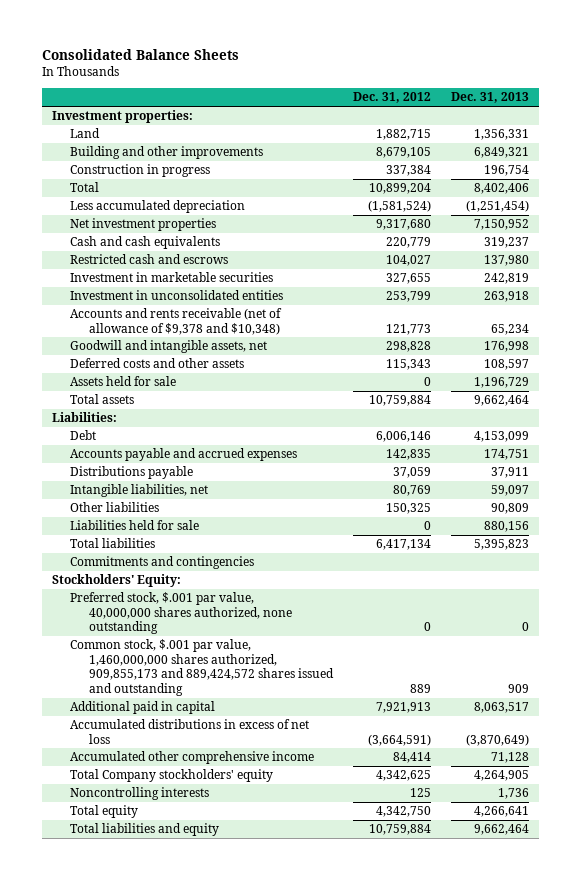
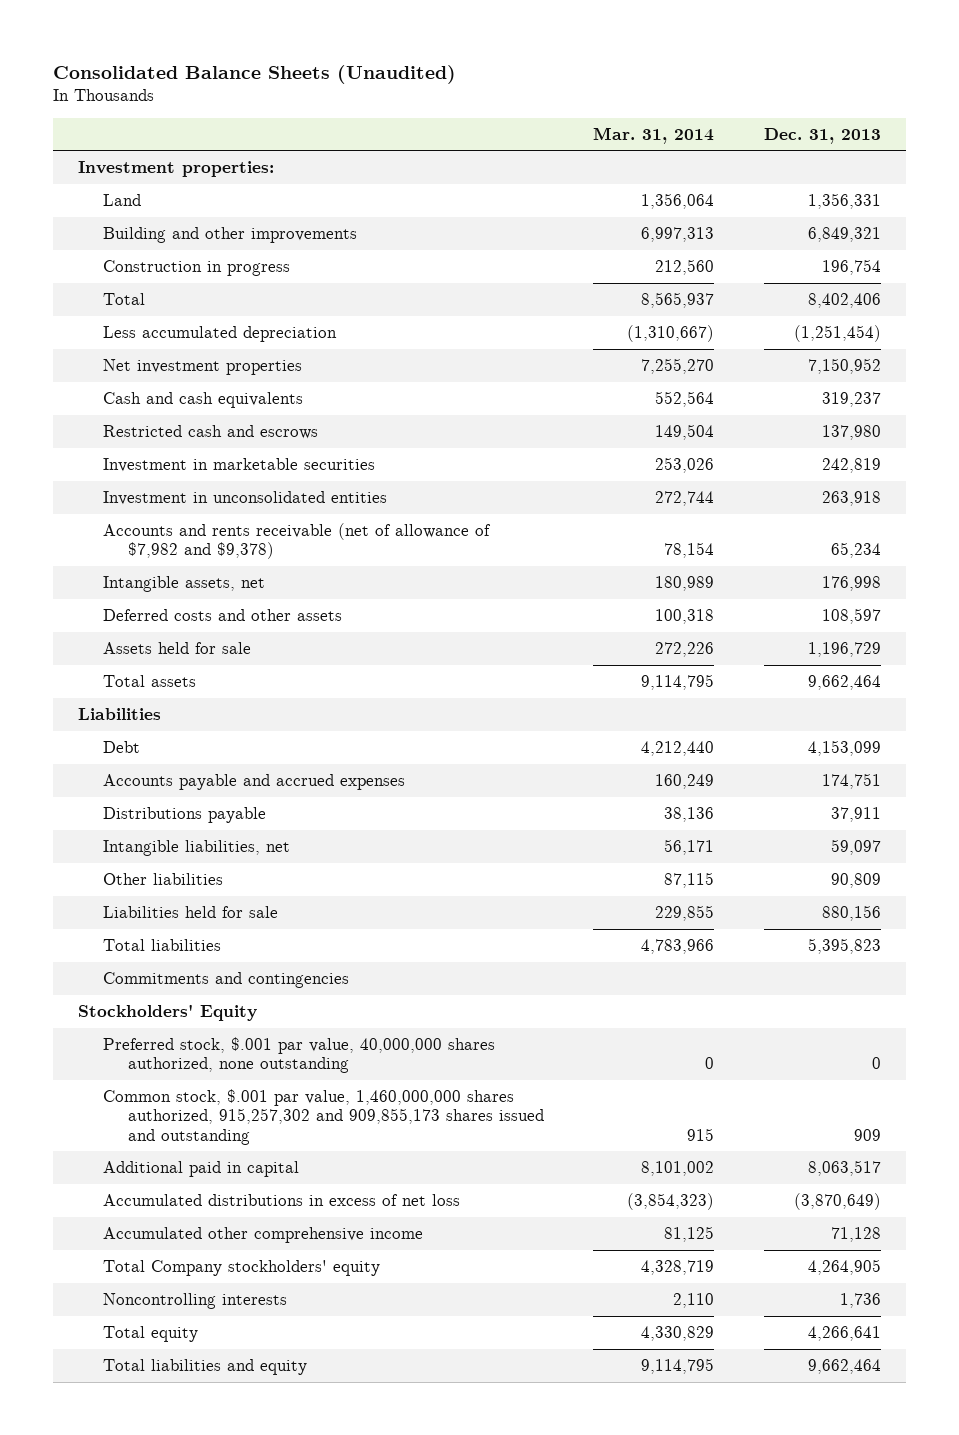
[41,49,239,61] Consolidated Balance Sheets -> [52,64,456,84] Consolidated Balance Sheets (Unaudited)
[353,92,432,104] Dec. 31, 2012 -> none
none -> [593,126,715,144] Mar. 31, 2014
[70,308,283,335] Accounts and rents receivable (net of allowance of $9,378 and $10,348) -> [102,523,491,560] Accounts and rents receivable (net of allowance of $7,982 and $9,378)
[70,340,268,354] Goodwill and intangible assets, net -> [102,576,265,593] Intangible assets, net
[51,412,117,423] Liabilities: -> [77,708,161,721] Liabilities
[51,574,181,588] Stockholders' Equity: -> [77,1004,257,1022] Stockholders' Equity
[70,639,335,697] Common stock, $.001 par value, 1,460,000,000 shares authorized, 909,855,173 and 889,424,572 shares issued and outstanding -> [102,1089,544,1145] Common stock, $.001 par value, 1,460,000,000 shares authorized, 915,257,302 and 909,855,173 shares issued and outstanding

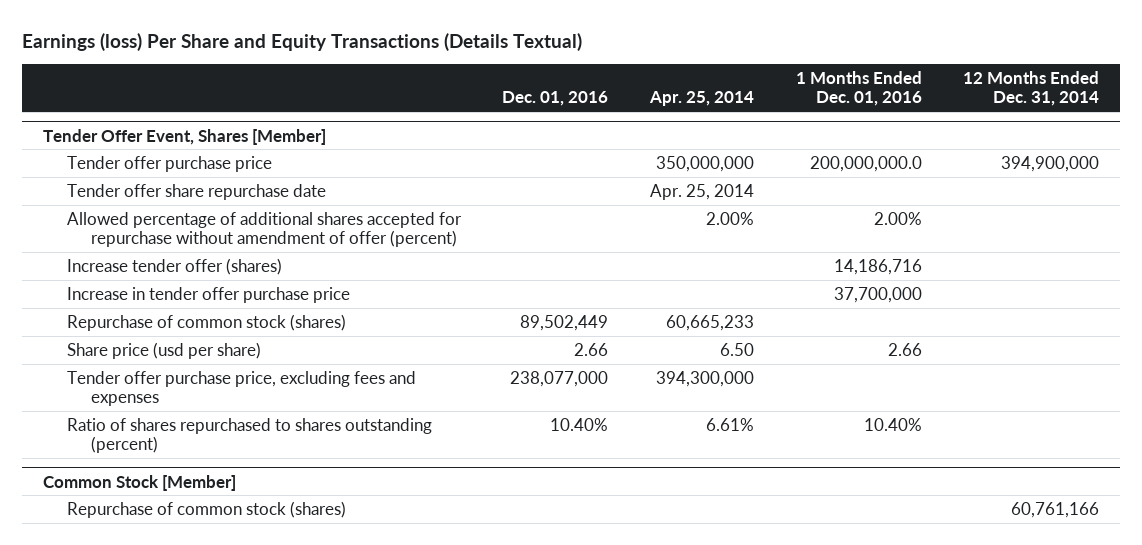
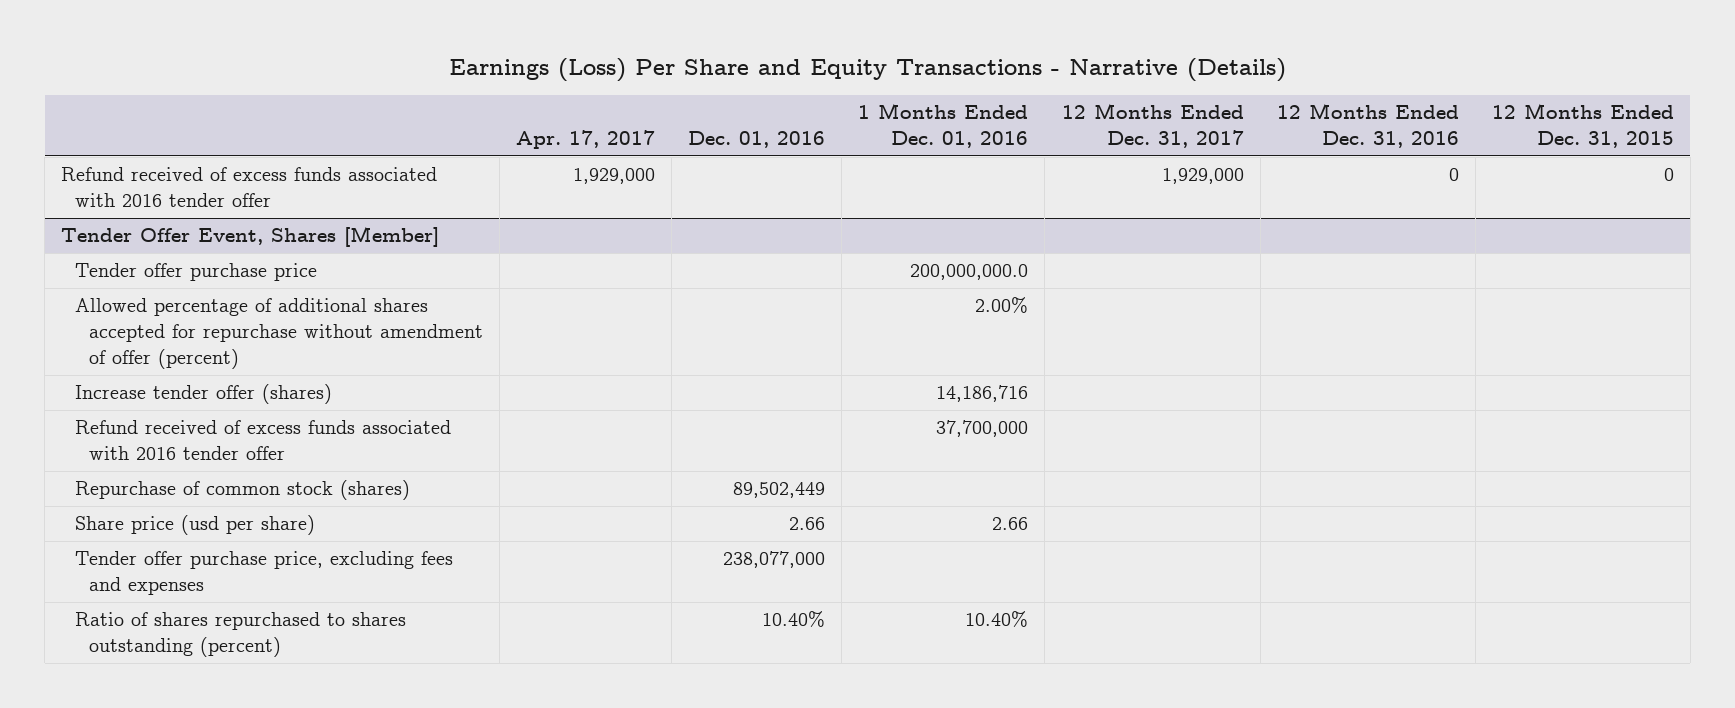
[21,32,582,51] Earnings (loss) Per Share and Equity Transactions (Details Textual) -> [448,58,1286,83] Earnings (Loss) Per Share and Equity Transactions - Narrative (Details)
[648,91,754,107] Apr. 25, 2014 -> none
[963,71,1100,107] 12 Months Ended Dec. 31, 2014 -> none
none -> [515,129,655,149] Apr. 17, 2017
none -> [1061,103,1244,148] 12 Months Ended Dec. 31, 2017
none -> [1276,103,1459,148] 12 Months Ended Dec. 31, 2016
none -> [1491,103,1674,148] 12 Months Ended Dec. 31, 2015
none -> [61,167,438,208] Refund received of excess funds associated with 2016 tender offer
[66,183,326,200] Tender offer share repurchase date -> none
[66,286,350,303] Increase in tender offer purchase price -> [74,420,451,461] Refund received of excess funds associated with 2016 tender offer
[42,474,236,491] Common Stock [Member] -> none
[66,500,346,518] Repurchase of common stock (shares) -> none

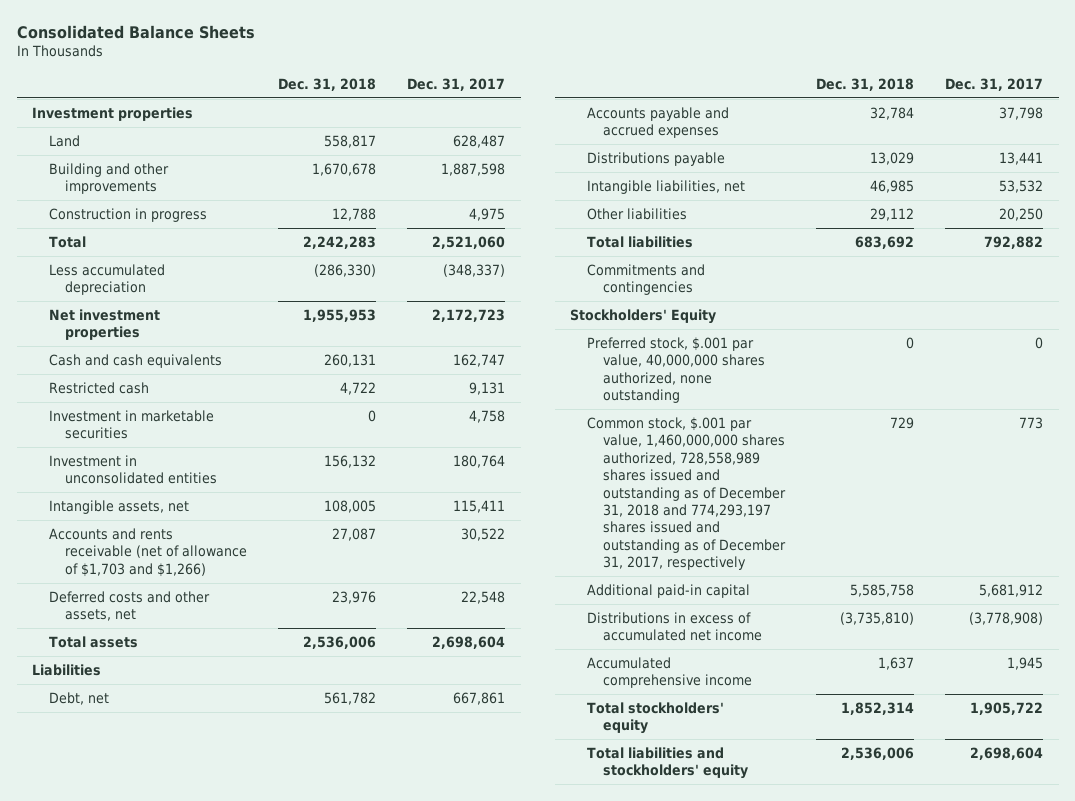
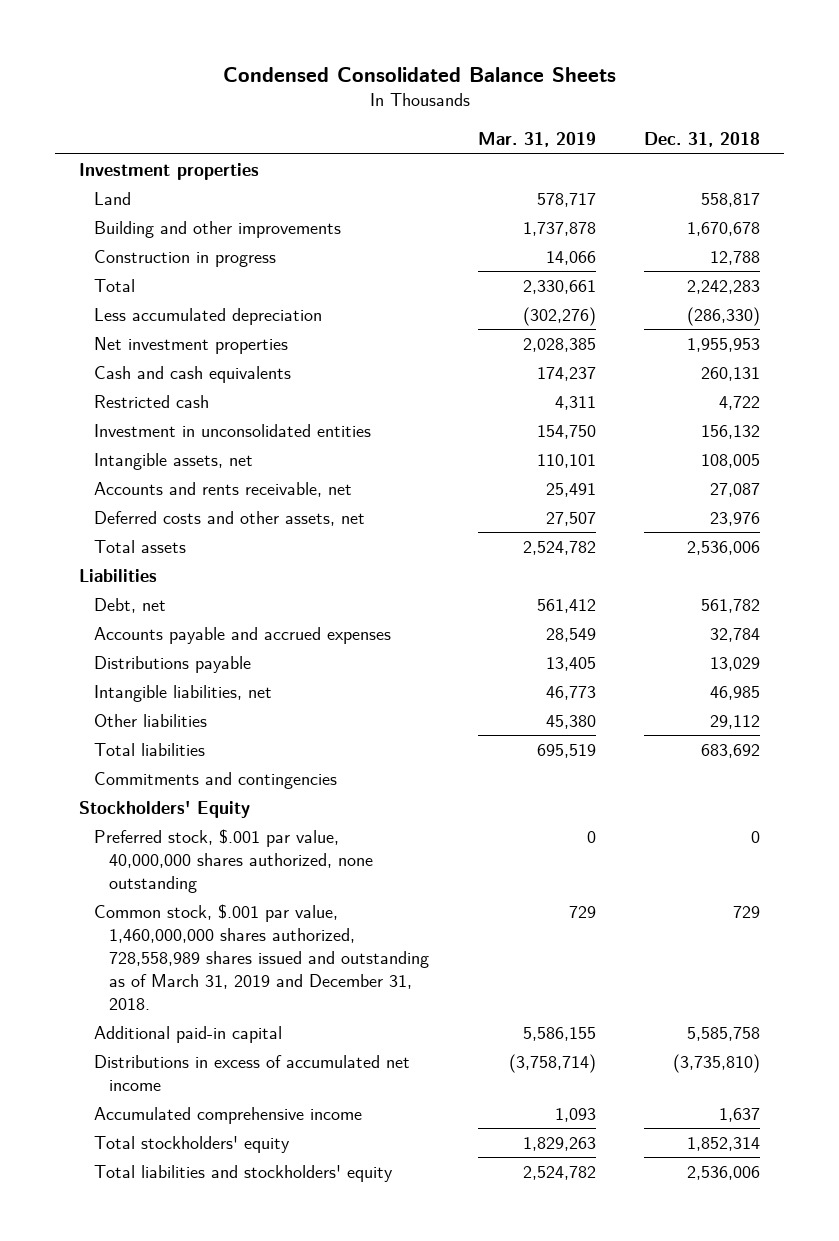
[16,24,255,39] Consolidated Balance Sheets -> [222,67,616,83] Condensed Consolidated Balance Sheets
[407,77,506,91] Dec. 31, 2017 -> none
none -> [477,132,596,148] Mar. 31, 2019
[48,409,214,440] Investment in marketable securities -> none
[48,527,248,577] Accounts and rents receivable (net of allowance of $1,703 and $1,266) -> [93,481,352,497] Accounts and rents receivable, net
[586,416,787,571] Common stock, $.001 par value, 1,460,000,000 shares authorized, 728,558,989 shares issued and outstanding as of December 31, 2018 and 774,293,197 shares issued and outstanding as of December 31, 2017, respectively -> [93,903,429,1011] Common stock, $.001 par value, 1,460,000,000 shares authorized, 728,558,989 shares issued and outstanding as of March 31, 2019 and December 31, 2018.

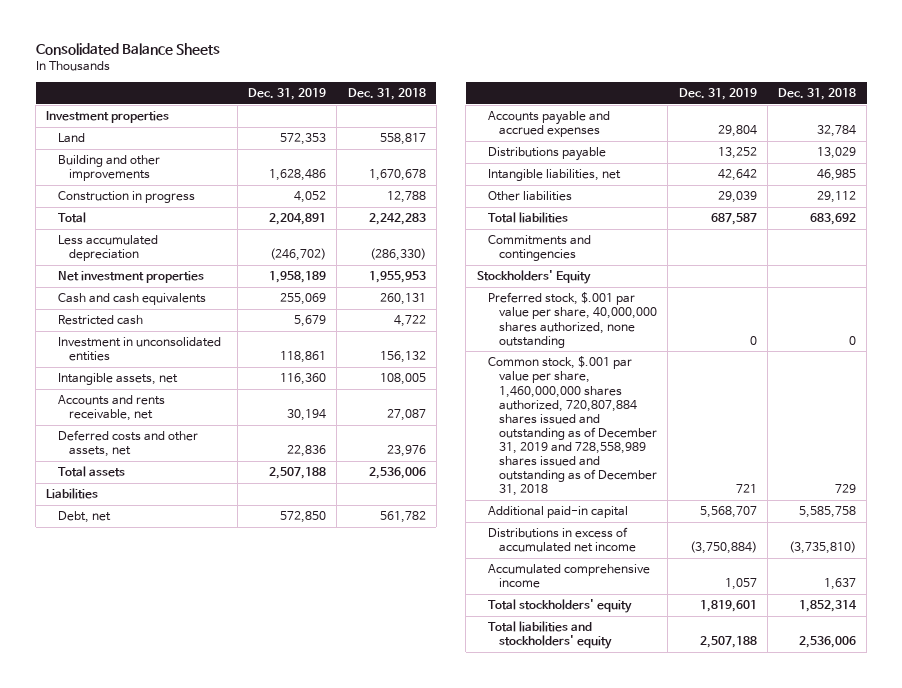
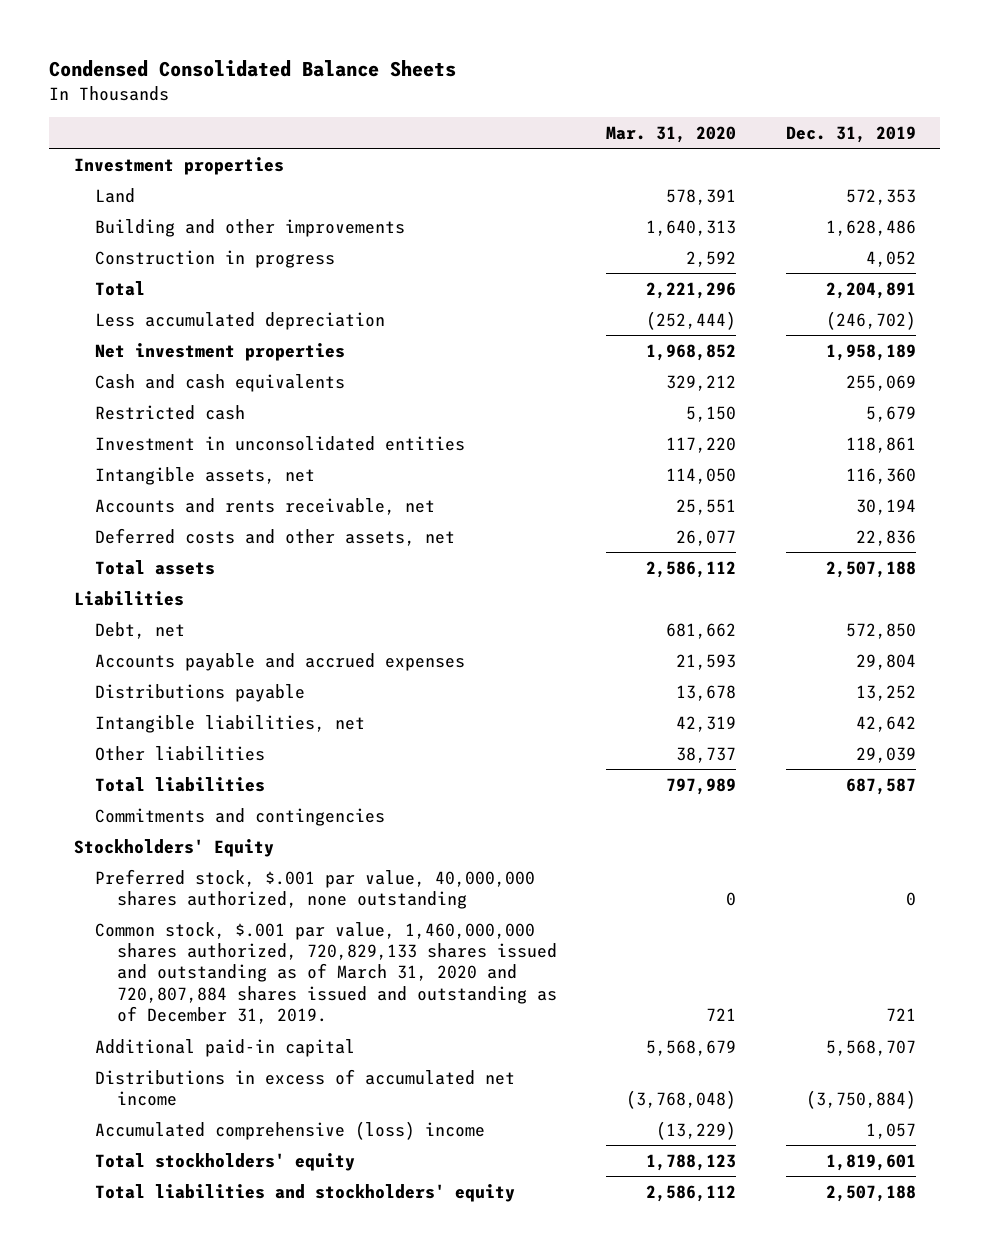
[35,42,220,55] Consolidated Balance Sheets -> [49,60,457,78] Condensed Consolidated Balance Sheets
[347,88,426,101] Dec. 31, 2018 -> none
none -> [606,125,737,143] Mar. 31, 2020
[487,292,658,348] Preferred stock, $.001 par value per share, 40,000,000 shares authorized, none outstanding -> [95,868,536,909] Preferred stock, $.001 par value, 40,000,000 shares authorized, none outstanding
[487,356,658,497] Common stock, $.001 par value per share, 1,460,000,000 shares authorized, 720,807,884 shares issued and outstanding as of December 31, 2019 and 728,558,989 shares issued and outstanding as of December 31, 2018 -> [95,921,558,1025] Common stock, $.001 par value, 1,460,000,000 shares authorized, 720,829,133 shares issued and outstanding as of March 31, 2020 and 720,807,884 shares issued and outstanding as of December 31, 2019.
[487,564,650,589] Accumulated comprehensive income -> [95,1120,486,1140] Accumulated comprehensive (loss) income

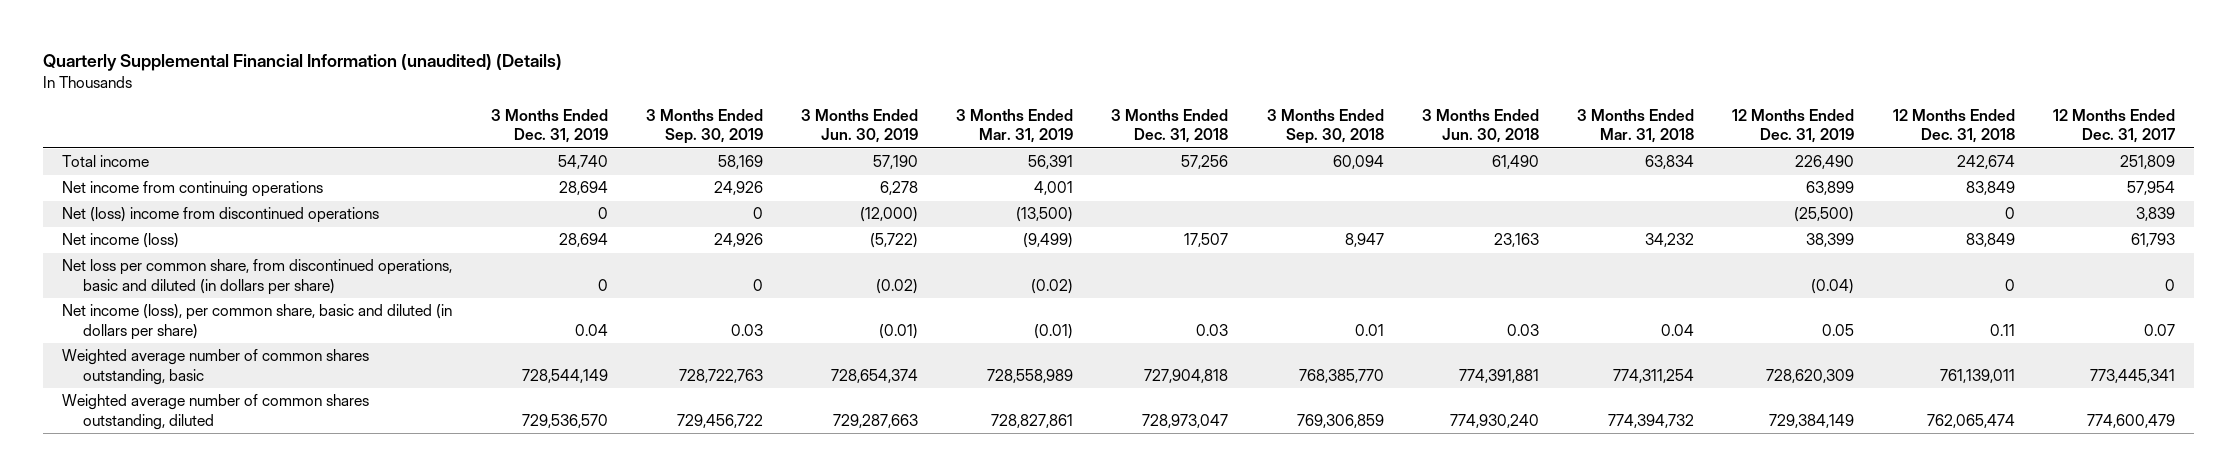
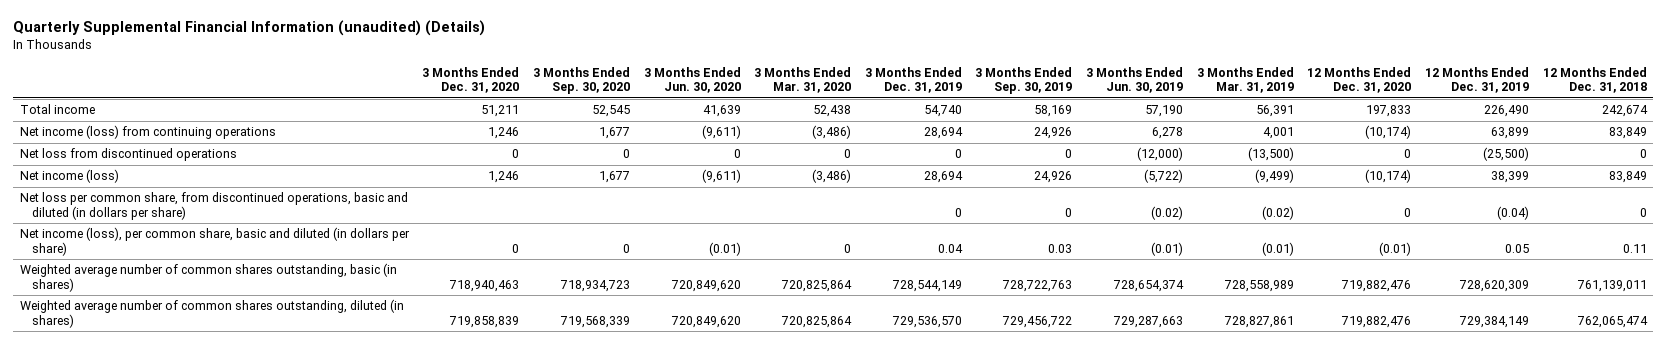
[1111,109,1229,144] 3 Months Ended Dec. 31, 2018 -> none
[1266,109,1384,145] 3 Months Ended Sep. 30, 2018 -> none
[1421,109,1539,144] 3 Months Ended Jun. 30, 2018 -> none
[1577,109,1695,144] 3 Months Ended Mar. 31, 2018 -> none
[2052,109,2175,144] 12 Months Ended Dec. 31, 2017 -> none
none -> [422,66,520,94] 3 Months Ended Dec. 31, 2020
none -> [532,66,630,95] 3 Months Ended Sep. 30, 2020
none -> [643,66,741,94] 3 Months Ended Jun. 30, 2020
none -> [754,66,852,94] 3 Months Ended Mar. 31, 2020
none -> [1307,66,1412,94] 12 Months Ended Dec. 31, 2020
[62,181,324,198] Net income from continuing operations -> [19,125,276,140] Net income (loss) from continuing operations
[62,207,380,224] Net (loss) income from discontinued operations -> [19,148,237,162] Net loss from discontinued operations
[62,349,370,385] Weighted average number of common shares outstanding, basic -> [19,263,397,292] Weighted average number of common shares outstanding, basic (in shares)
[62,394,370,430] Weighted average number of common shares outstanding, diluted -> [19,299,404,328] Weighted average number of common shares outstanding, diluted (in shares)

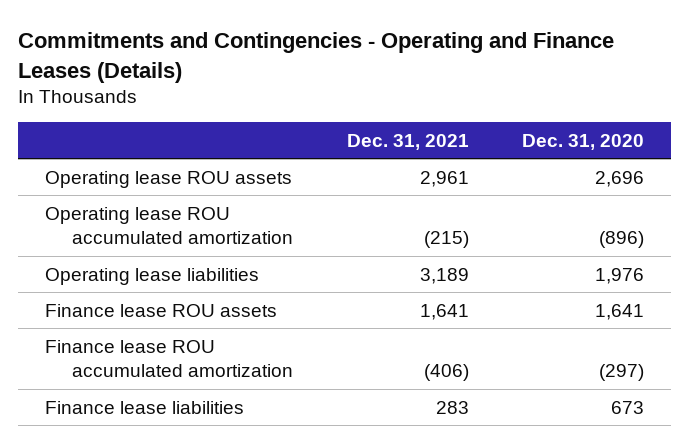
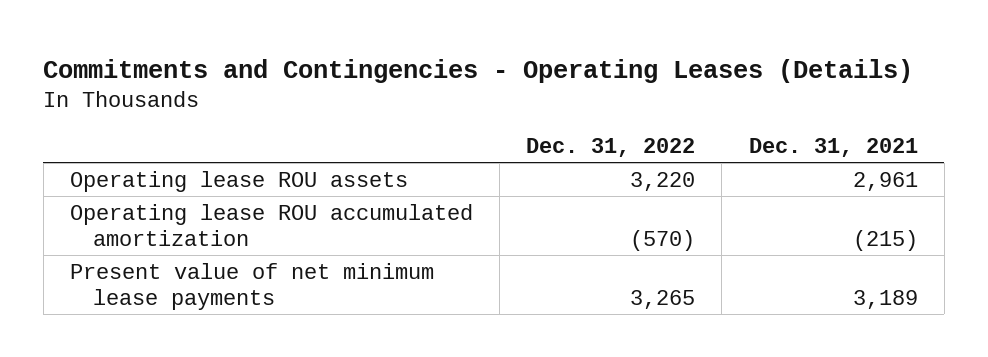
[18,31,615,83] Commitments and Contingencies - Operating and Finance Leases (Details) -> [43,58,914,83] Commitments and Contingencies - Operating Leases (Details)
[522,133,645,150] Dec. 31, 2020 -> none
none -> [526,138,696,158] Dec. 31, 2022
[45,303,278,317] Finance lease ROU assets -> none
[45,339,294,378] Finance lease ROU accumulated amortization -> none
[45,400,245,414] Finance lease liabilities -> none
[45,267,260,285] Operating lease liabilities -> [70,262,435,310] Present value of net minimum lease payments

